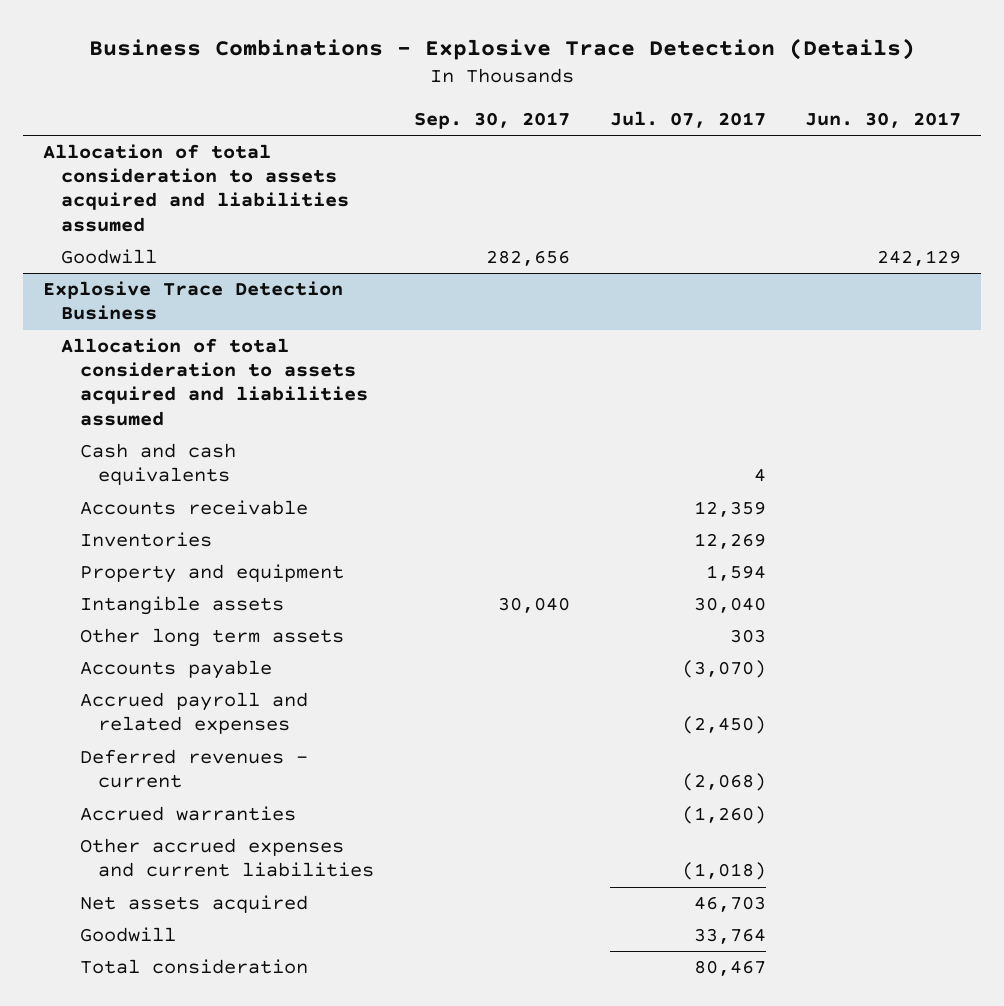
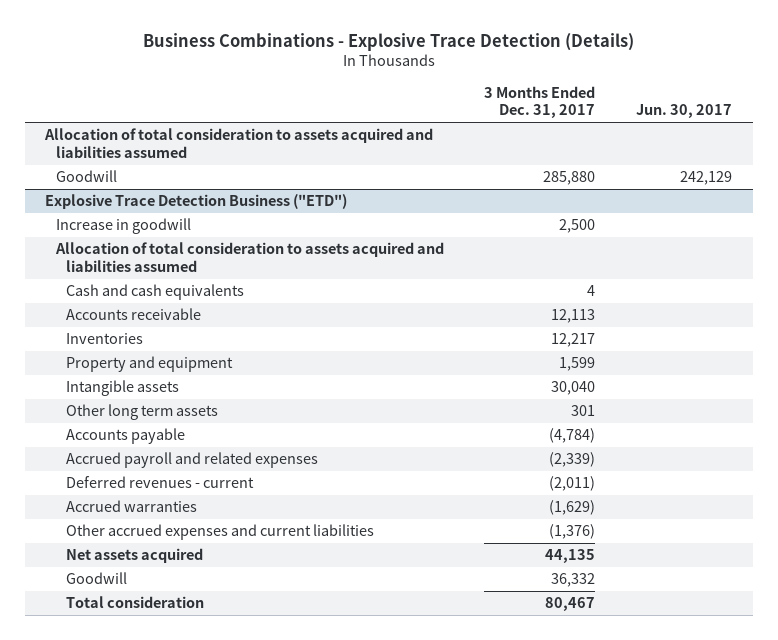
[414,111,571,129] Sep. 30, 2017 -> none
[609,110,766,128] Jul. 07, 2017 -> none
none -> [484,85,596,119] 3 Months Ended Dec. 31, 2017
[42,281,343,321] Explosive Trace Detection Business -> [45,194,348,210] Explosive Trace Detection Business ("ETD")
none -> [55,218,191,235] Increase in goodwill

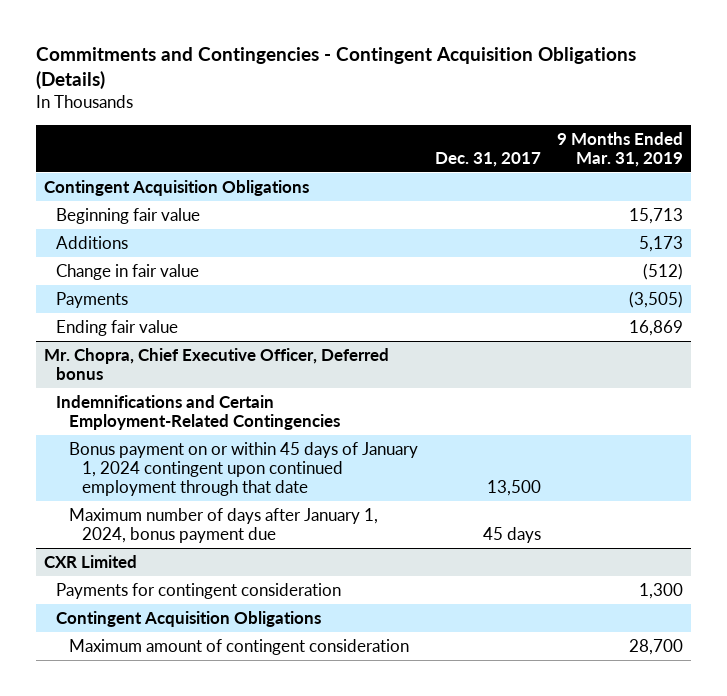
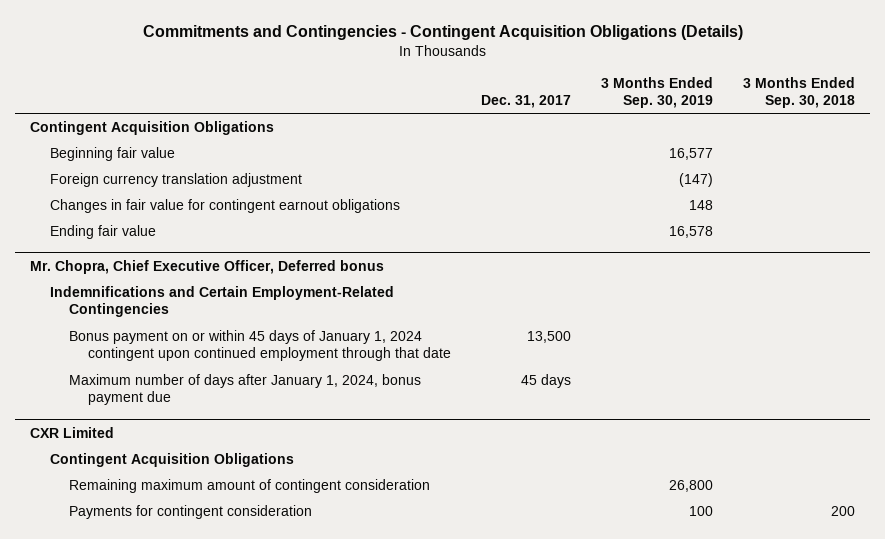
[557,131,684,167] 9 Months Ended Mar. 31, 2019 -> none
none -> [601,76,714,109] 3 Months Ended Sep. 30, 2019
none -> [743,76,856,109] 3 Months Ended Sep. 30, 2018
[56,235,129,249] Additions -> none
[56,291,129,308] Payments -> none
none -> [49,172,302,187] Foreign currency translation adjustment
[56,263,200,280] Change in fair value -> [49,198,400,213] Changes in fair value for contingent earnout obligations
[69,638,410,655] Maximum amount of contingent consideration -> [68,478,430,493] Remaining maximum amount of contingent consideration
[56,582,342,599] Payments for contingent consideration -> [68,504,312,519] Payments for contingent consideration

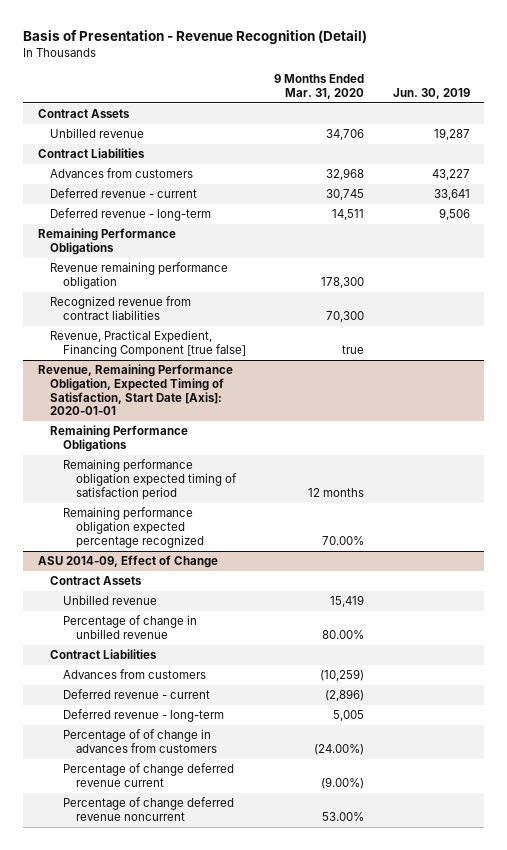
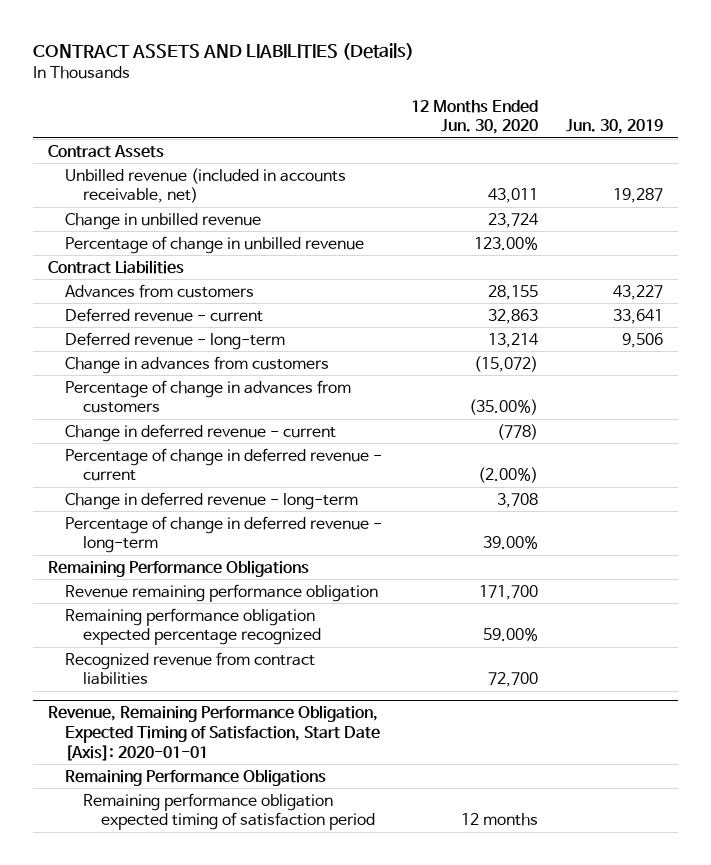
[23,30,368,45] Basis of Presentation - Revenue Recognition (Detail) -> [33,43,415,61] CONTRACT ASSETS AND LIABILITIES (Details)
[274,74,365,99] 9 Months Ended Mar. 31, 2020 -> none
none -> [410,99,538,135] 12 Months Ended Jun. 30, 2020
[50,128,145,139] Unbilled revenue -> [65,167,347,204] Unbilled revenue (included in accounts receivable, net)
none -> [65,212,262,230] Change in unbilled revenue
none -> [65,235,365,254] Percentage of change in unbilled revenue
none -> [65,355,330,374] Change in advances from customers
none -> [65,379,352,414] Percentage of change in advances from customers
none -> [65,423,337,442] Change in deferred revenue - current
none -> [65,447,383,482] Percentage of change in deferred revenue - current
none -> [65,491,359,510] Change in deferred revenue - long-term
none -> [65,515,383,554] Percentage of change in deferred revenue - long-term
none -> [65,607,321,646] Remaining performance obligation expected percentage recognized
[50,330,247,358] Revenue, Practical Expedient, Financing Component [true false] -> none
[63,507,204,548] Remaining performance obligation expected percentage recognized -> none
[37,555,218,569] ASU 2014-09, Effect of Change -> none
[50,576,143,586] Contract Assets -> none
[63,595,158,606] Unbilled revenue -> none
[63,615,198,640] Percentage of change in unbilled revenue -> none
[50,649,158,660] Contract Liabilities -> none
[63,669,207,680] Advances from customers -> none
[63,689,211,700] Deferred revenue - current -> none
[63,709,225,723] Deferred revenue - long-term -> none
[63,729,217,754] Percentage of of change in advances from customers -> none
[63,763,235,788] Percentage of change deferred revenue current -> none
[63,797,235,822] Percentage of change deferred revenue noncurrent -> none

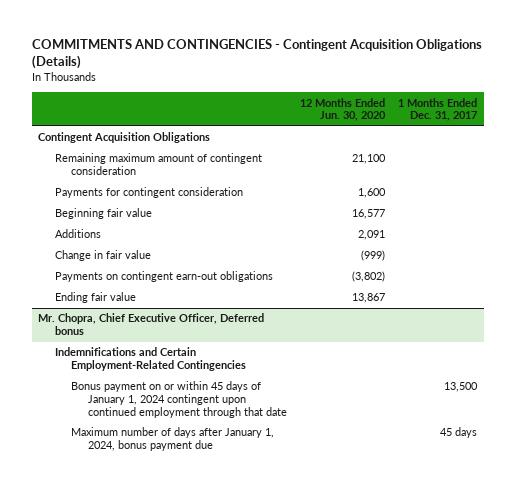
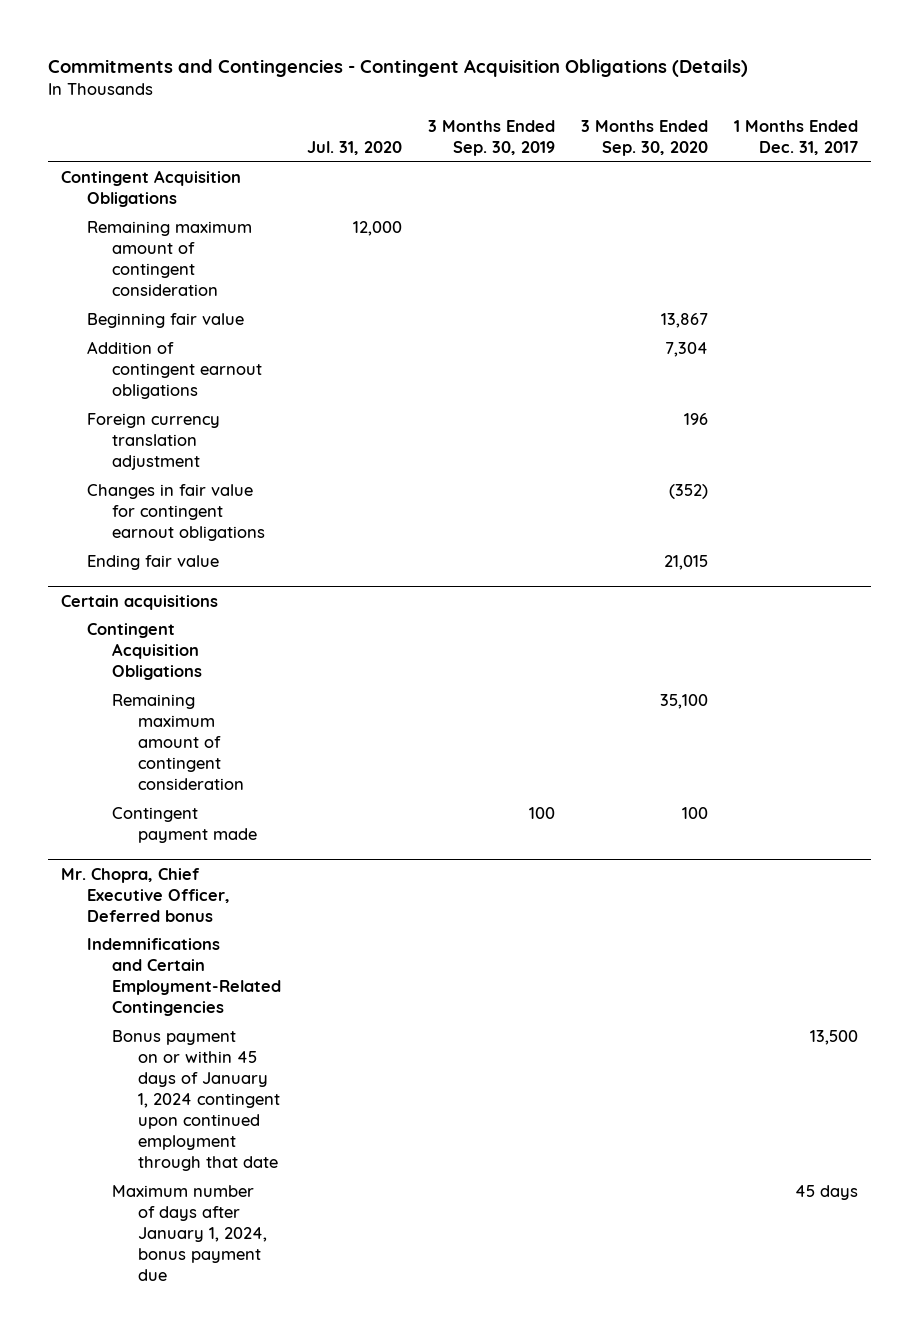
[31,38,482,70] COMMITMENTS AND CONTINGENCIES - Contingent Acquisition Obligations (Details) -> [48,59,749,78] Commitments and Contingencies - Contingent Acquisition Obligations (Details)
[300,97,387,122] 12 Months Ended Jun. 30, 2020 -> none
none -> [307,140,403,155] Jul. 31, 2020
none -> [428,119,556,156] 3 Months Ended Sep. 30, 2019
none -> [580,119,708,156] 3 Months Ended Sep. 30, 2020
[54,187,243,199] Payments for contingent consideration -> none
[54,271,273,283] Payments on contingent earn-out obligations -> none
[54,229,101,239] Additions -> [86,341,263,400] Addition of contingent earnout obligations
none -> [86,413,220,471] Foreign currency translation adjustment
[54,250,151,262] Change in fair value -> [86,484,266,542] Changes in fair value for contingent earnout obligations
none -> [61,594,219,610] Certain acquisitions
none -> [86,623,203,681] Contingent Acquisition Obligations
none -> [112,694,244,791] Remaining maximum amount of contingent consideration
none -> [112,807,257,844] Contingent payment made

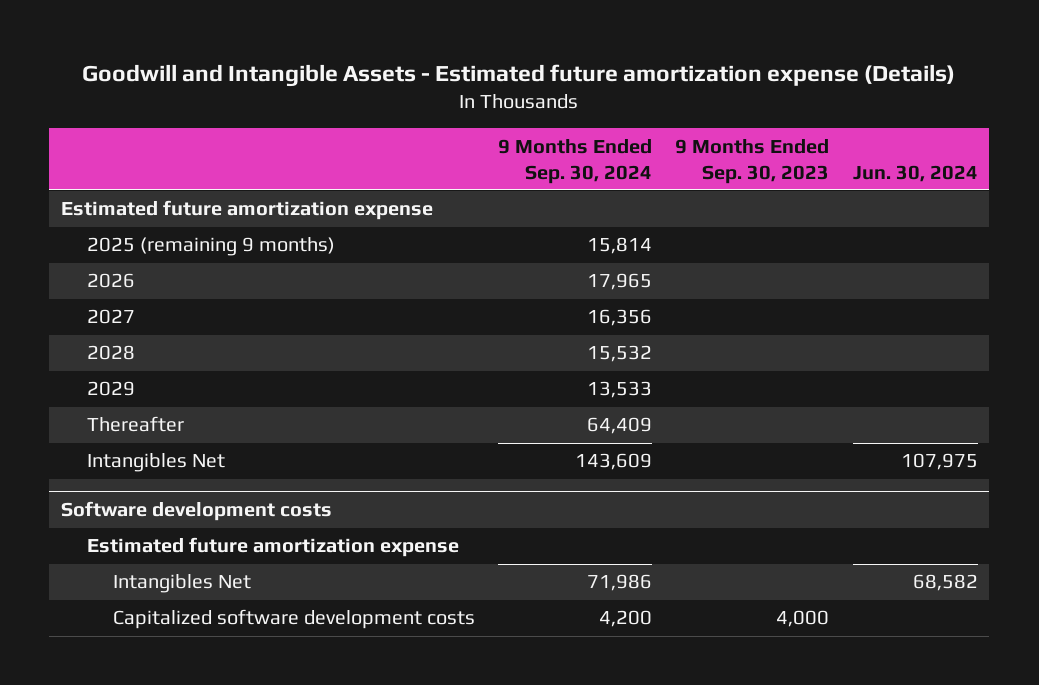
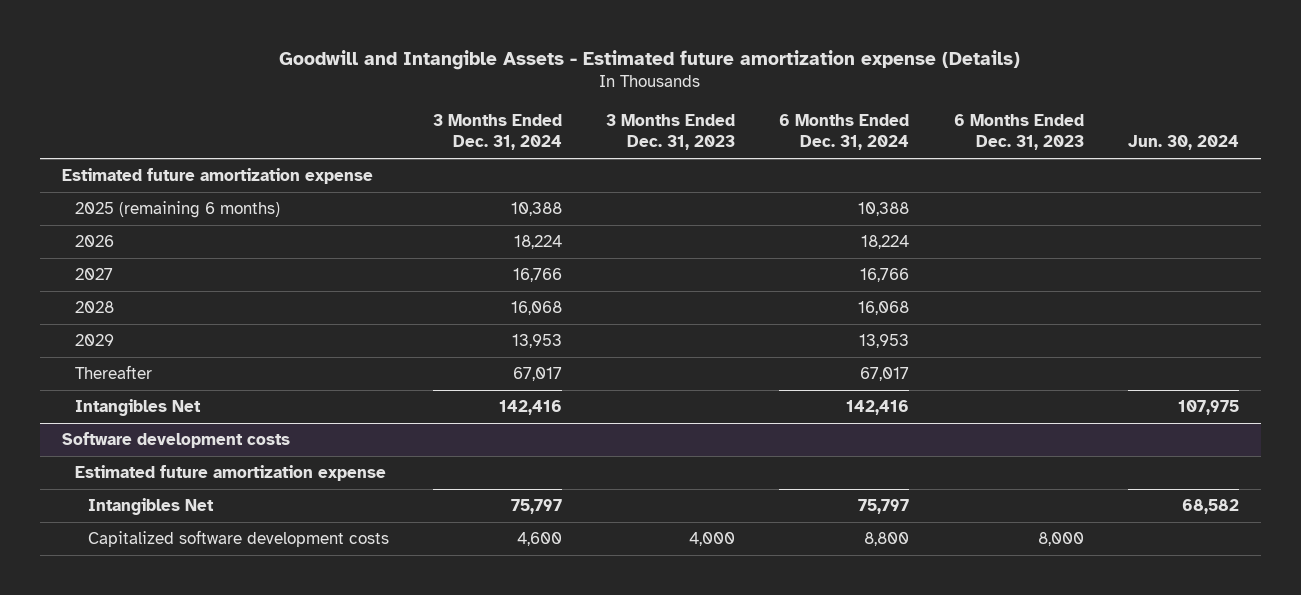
[498,138,653,184] 9 Months Ended Sep. 30, 2024 -> none
[675,138,830,184] 9 Months Ended Sep. 30, 2023 -> none
none -> [432,114,562,151] 3 Months Ended Dec. 31, 2024
none -> [606,114,736,151] 3 Months Ended Dec. 31, 2023
none -> [779,114,910,151] 6 Months Ended Dec. 31, 2024
none -> [953,114,1084,151] 6 Months Ended Dec. 31, 2023
[86,237,335,257] 2025 (remaining 9 months) -> [74,201,280,219] 2025 (remaining 6 months)

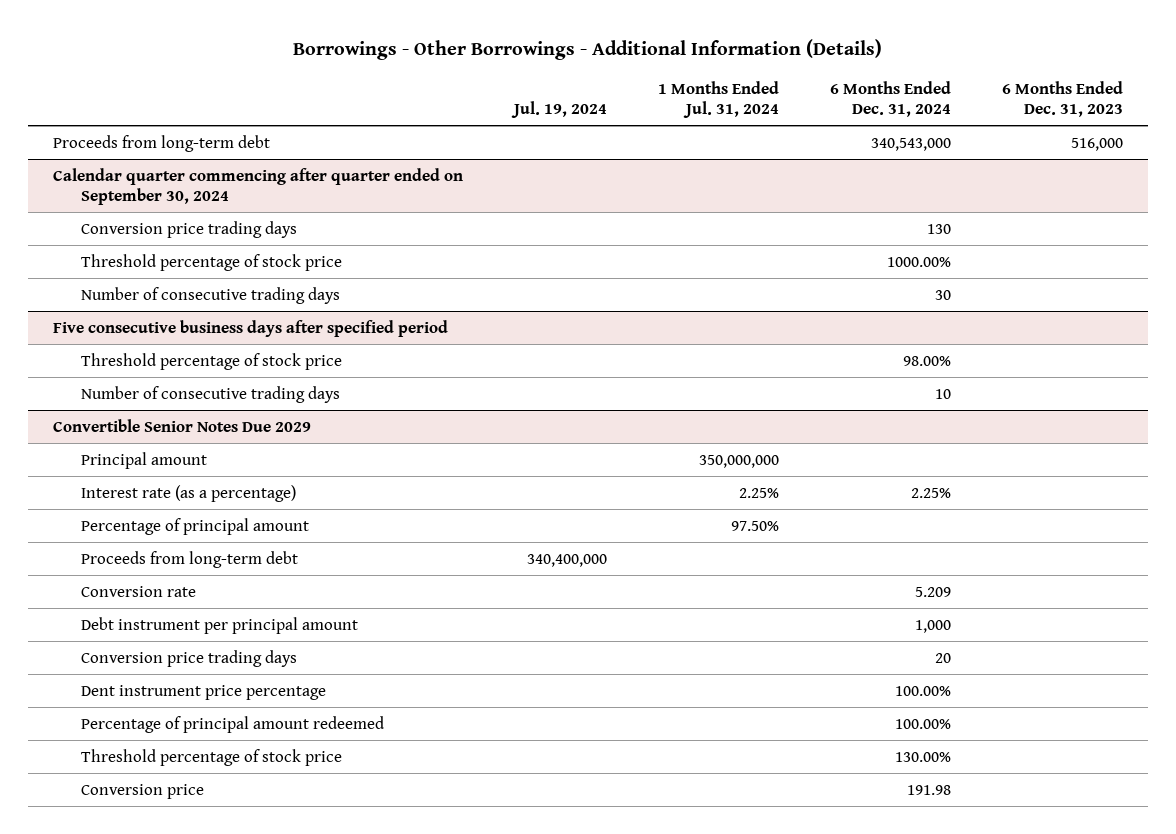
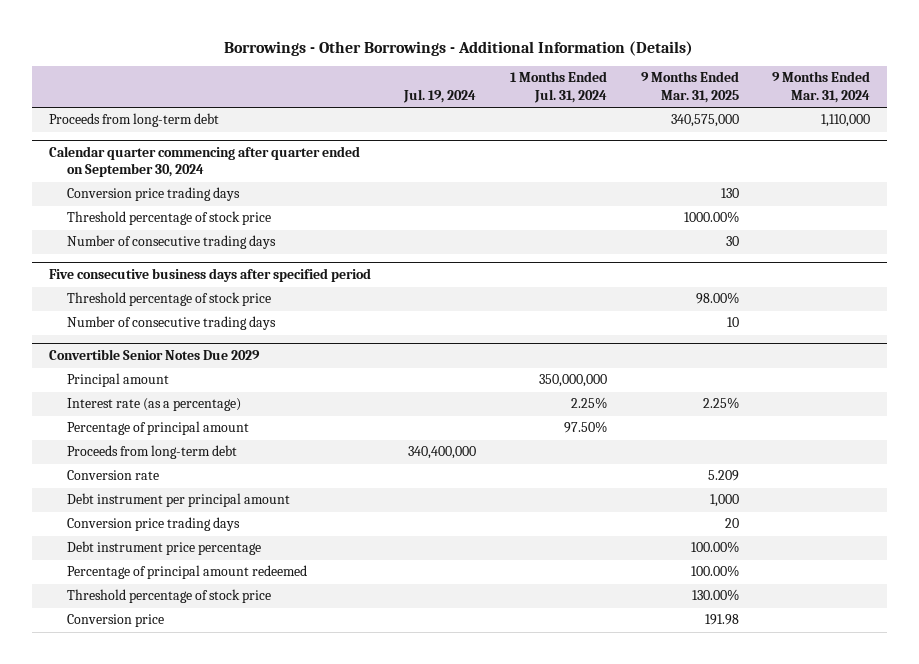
[829,80,951,118] 6 Months Ended Dec. 31, 2024 -> none
[1001,80,1123,118] 6 Months Ended Dec. 31, 2023 -> none
none -> [640,71,739,103] 9 Months Ended Mar. 31, 2025
none -> [772,71,871,103] 9 Months Ended Mar. 31, 2024
[80,684,326,700] Dent instrument price percentage -> [66,541,261,556] Debt instrument price percentage

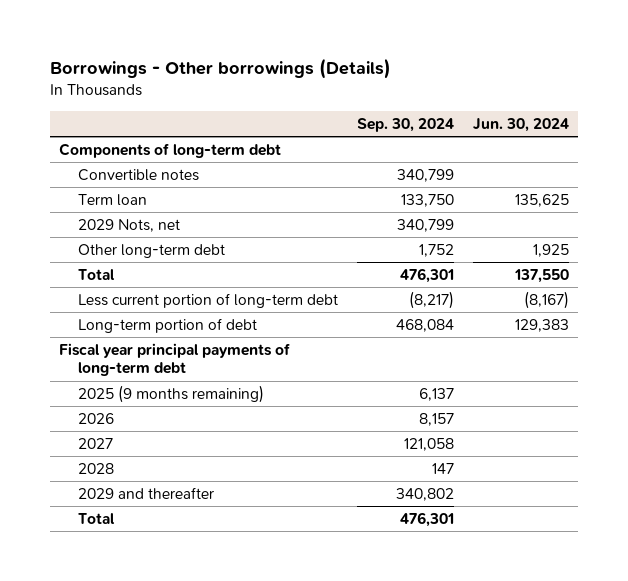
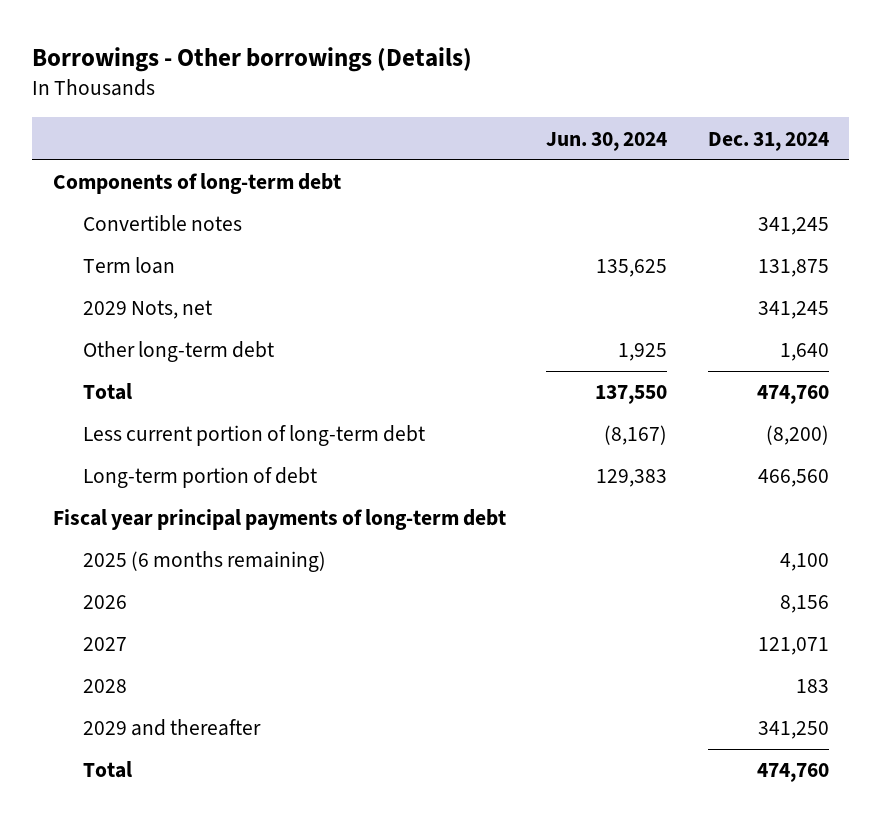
[357,117,455,132] Sep. 30, 2024 -> none
none -> [707,131,829,151] Dec. 31, 2024
[78,385,265,404] 2025 (9 months remaining) -> [83,551,327,573] 2025 (6 months remaining)

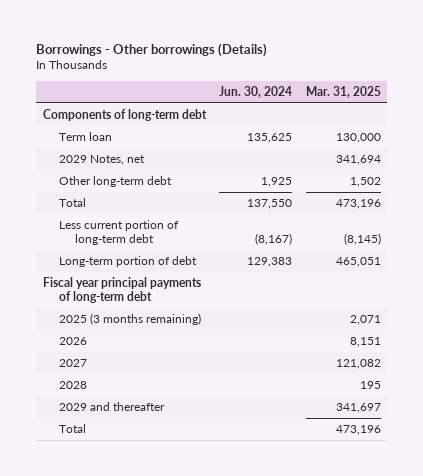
[707,131,829,151] Dec. 31, 2024 -> none
none -> [305,86,381,99] Mar. 31, 2025
[83,215,243,233] Convertible notes -> none
[83,300,213,320] 2029 Nots, net -> [58,155,145,166] 2029 Notes, net
[83,551,327,573] 2025 (6 months remaining) -> [58,313,201,326] 2025 (3 months remaining)

